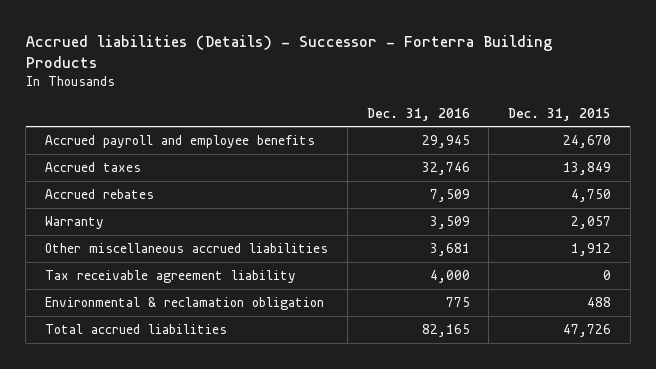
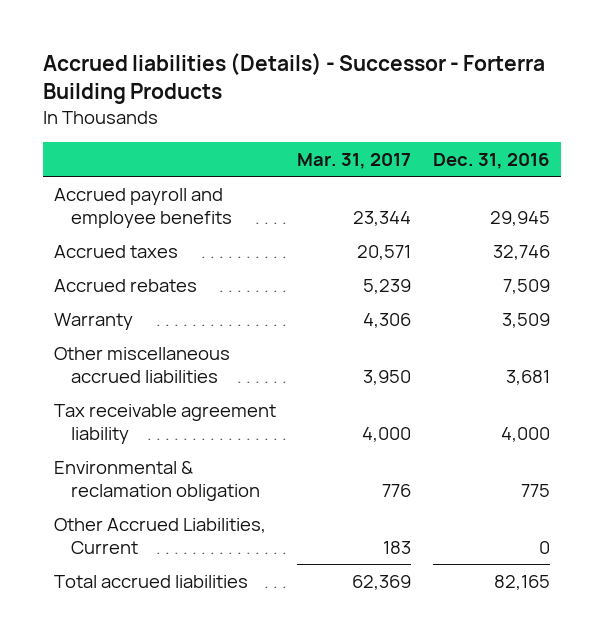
[508,107,612,121] Dec. 31, 2015 -> none
none -> [297,152,412,169] Mar. 31, 2017
none -> [53,517,266,554] Other Accrued Liabilities, Current

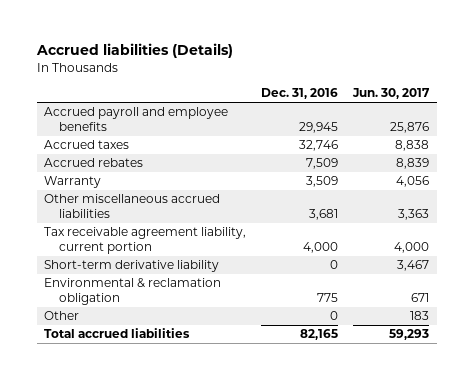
[42,53,545,105] Accrued liabilities (Details) - Successor - Forterra Building Products -> [35,43,233,59] Accrued liabilities (Details)
[297,152,412,169] Mar. 31, 2017 -> none
none -> [352,88,431,100] Jun. 30, 2017
[53,403,276,444] Tax receivable agreement liability -> [44,227,247,254] Tax receivable agreement liability, current portion
none -> [44,260,220,273] Short-term derivative liability
[53,517,266,554] Other Accrued Liabilities, Current -> [44,311,80,321] Other

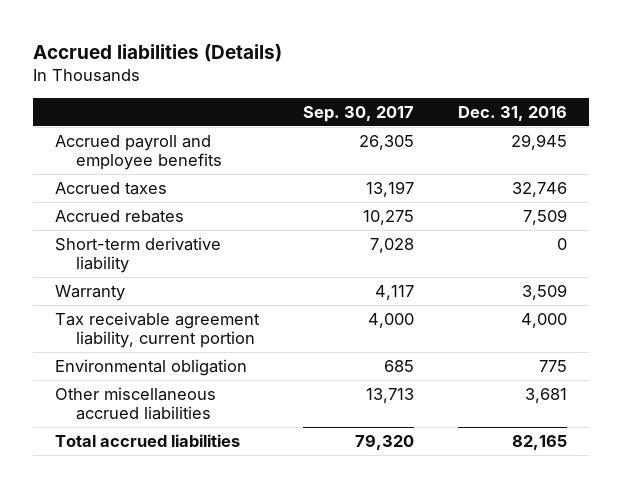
[352,88,431,100] Jun. 30, 2017 -> none
none -> [303,105,415,122] Sep. 30, 2017
[44,260,220,273] Short-term derivative liability -> [55,236,222,274] Short-term derivative liability
[44,311,80,321] Other -> none
[44,278,222,305] Environmental & reclamation obligation -> [55,358,248,376] Environmental obligation
[44,194,221,218] Other miscellaneous accrued liabilities -> [55,386,217,421] Other miscellaneous accrued liabilities

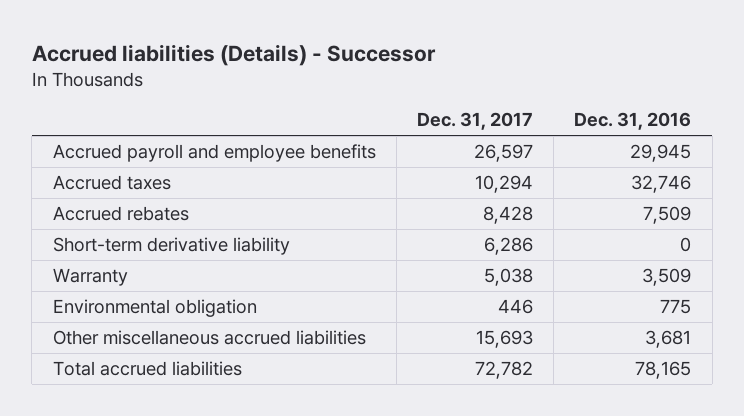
[33,43,283,62] Accrued liabilities (Details) -> [31,43,436,66] Accrued liabilities (Details) - Successor
[303,105,415,122] Sep. 30, 2017 -> none
none -> [417,112,534,131] Dec. 31, 2017
[55,311,261,349] Tax receivable agreement liability, current portion -> none
[512,434,568,450] 82,165 -> [635,360,692,379] 78,165

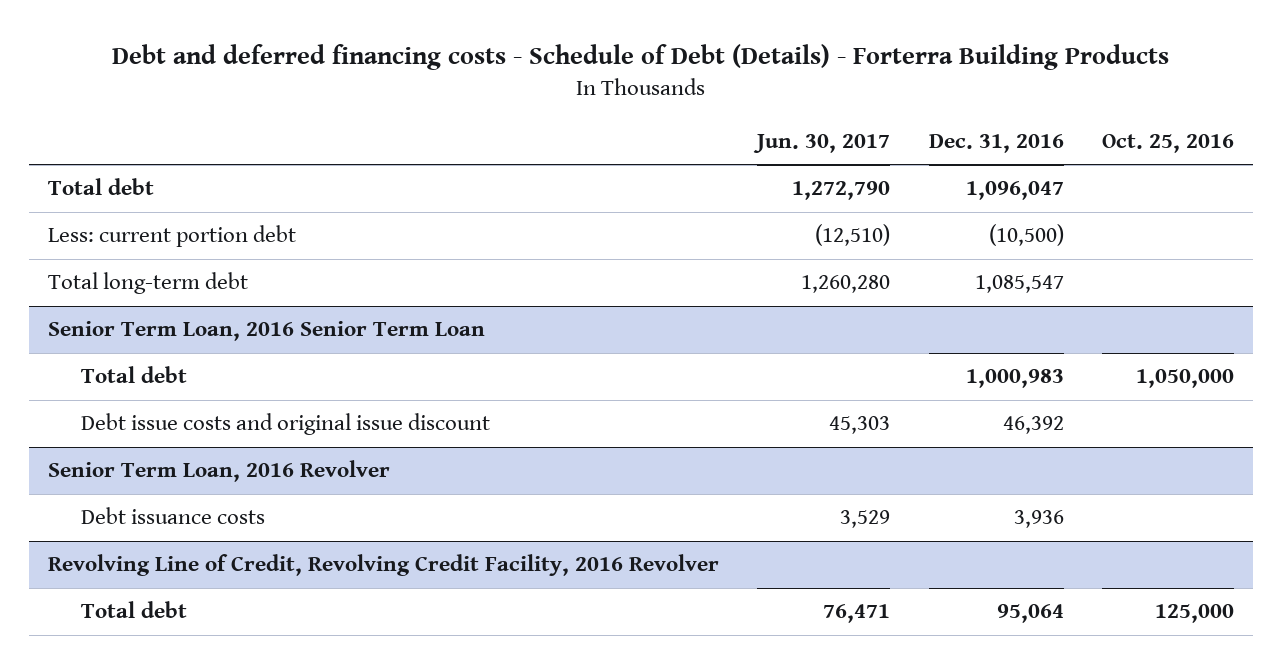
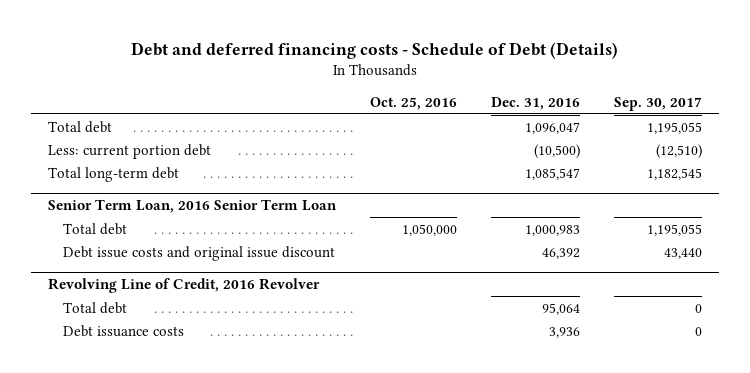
[111,44,1169,71] Debt and deferred financing costs - Schedule of Debt (Details) - Forterra Building Products -> [131,41,619,59] Debt and deferred financing costs - Schedule of Debt (Details)
[753,133,891,153] Jun. 30, 2017 -> none
none -> [614,97,703,112] Sep. 30, 2017
[48,460,391,483] Senior Term Loan, 2016 Revolver -> none
none -> [48,277,321,293] Revolving Line of Credit, 2016 Revolver
none -> [62,301,127,314] Total debt
[48,554,720,577] Revolving Line of Credit, Revolving Credit Facility, 2016 Revolver -> none
[81,601,188,619] Total debt -> none

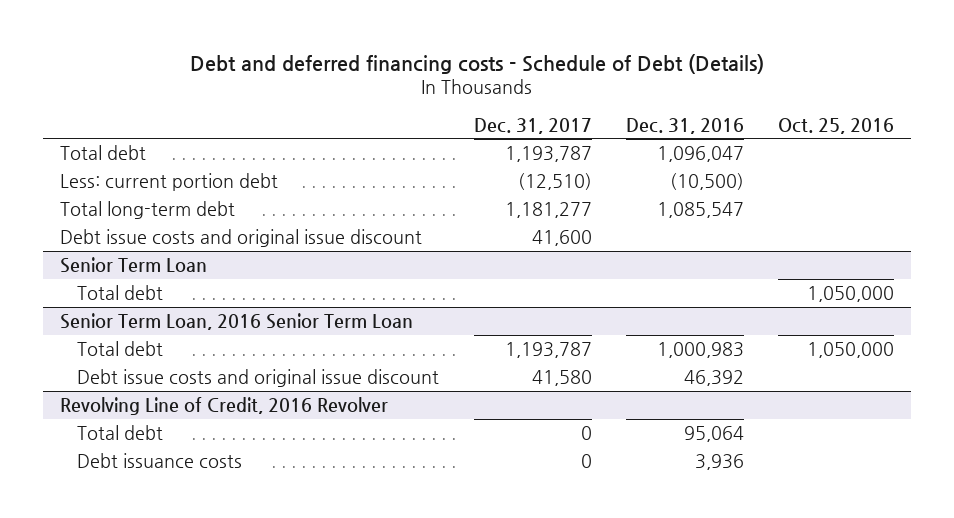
[614,97,703,112] Sep. 30, 2017 -> none
none -> [473,117,592,134] Dec. 31, 2017
none -> [59,228,422,247] Debt issue costs and original issue discount
none -> [59,256,207,273] Senior Term Loan
none -> [77,284,164,300] Total debt

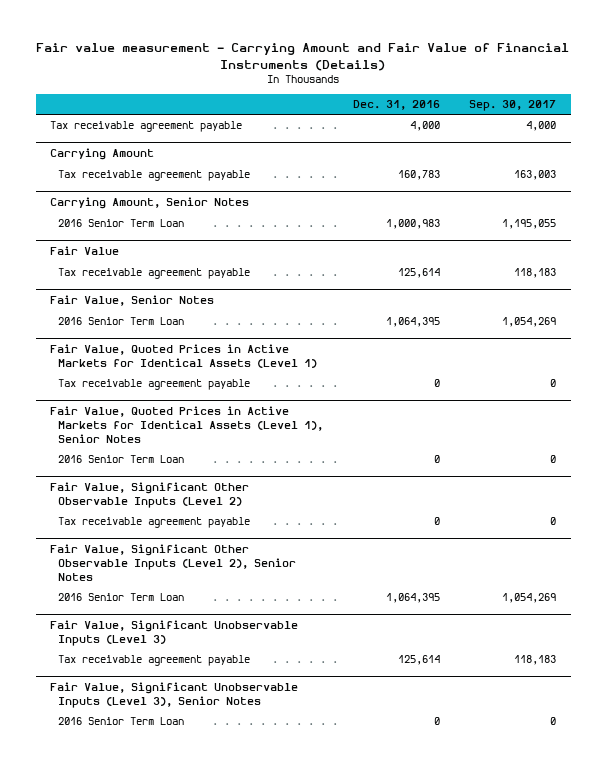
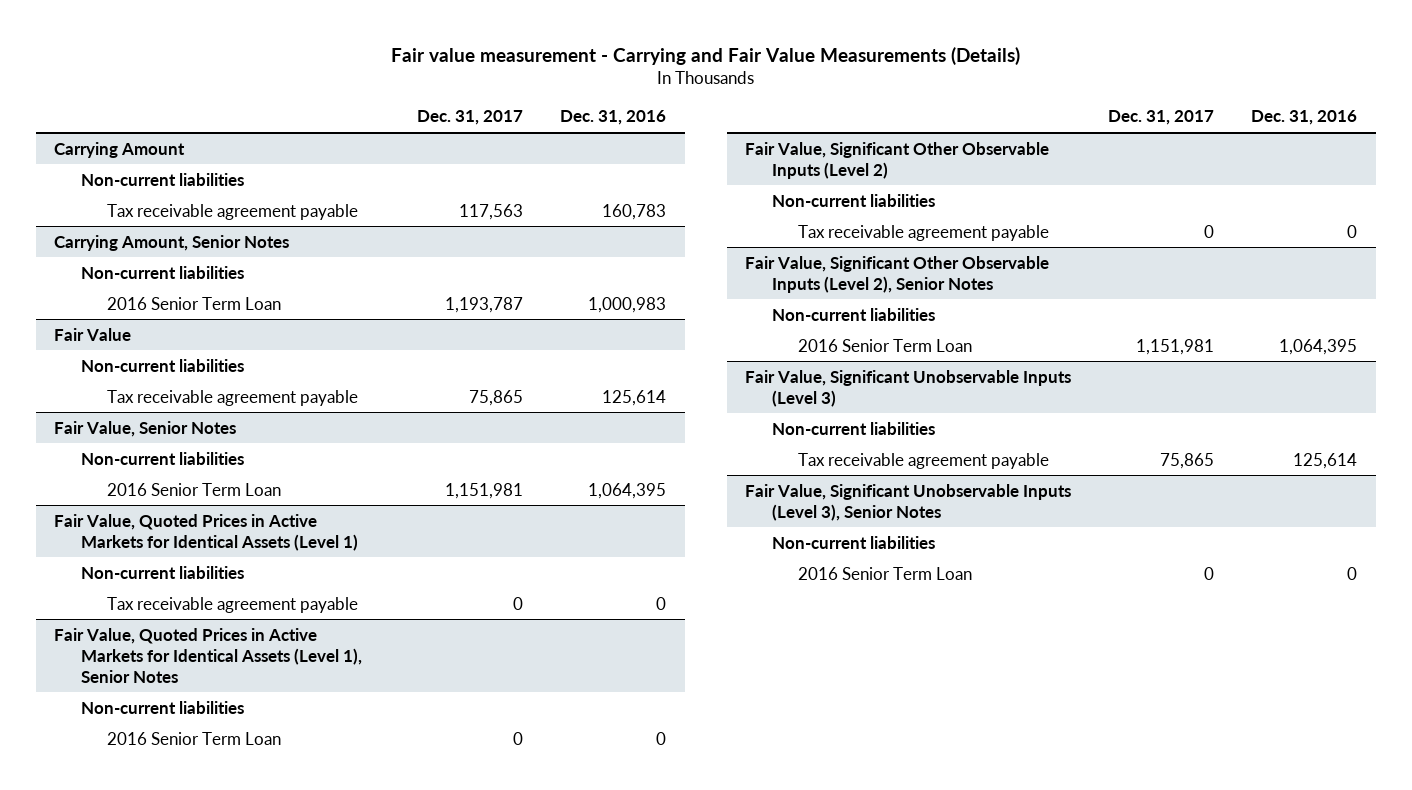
[36,43,570,71] Fair value measurement - Carrying Amount and Fair Value of Financial Instruments (Details) -> [390,46,1020,65] Fair value measurement - Carrying and Fair Value Measurements (Details)
[468,100,556,112] Sep. 30, 2017 -> none
none -> [417,110,524,126] Dec. 31, 2017
[50,121,243,133] Tax receivable agreement payable -> none
none -> [80,172,244,186] Non-current liabilities
none -> [80,265,244,279] Non-current liabilities
none -> [80,358,244,372] Non-current liabilities
none -> [80,451,244,465] Non-current liabilities
none -> [80,565,244,579] Non-current liabilities
none -> [80,700,244,714] Non-current liabilities
none -> [771,193,935,207] Non-current liabilities
none -> [771,307,935,321] Non-current liabilities
none -> [771,421,935,435] Non-current liabilities
none -> [771,535,935,549] Non-current liabilities

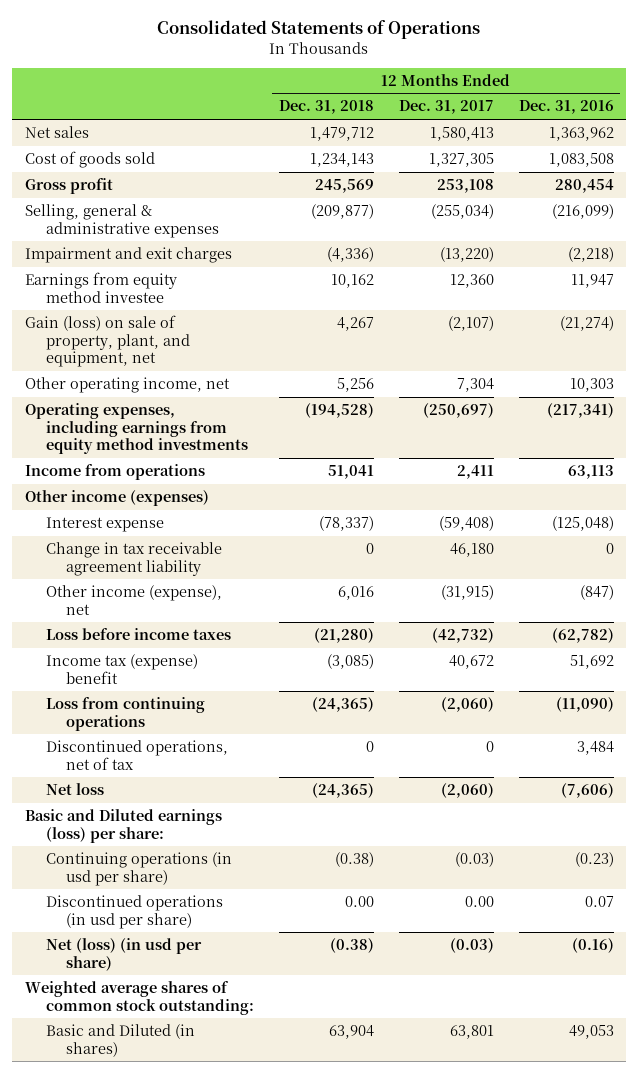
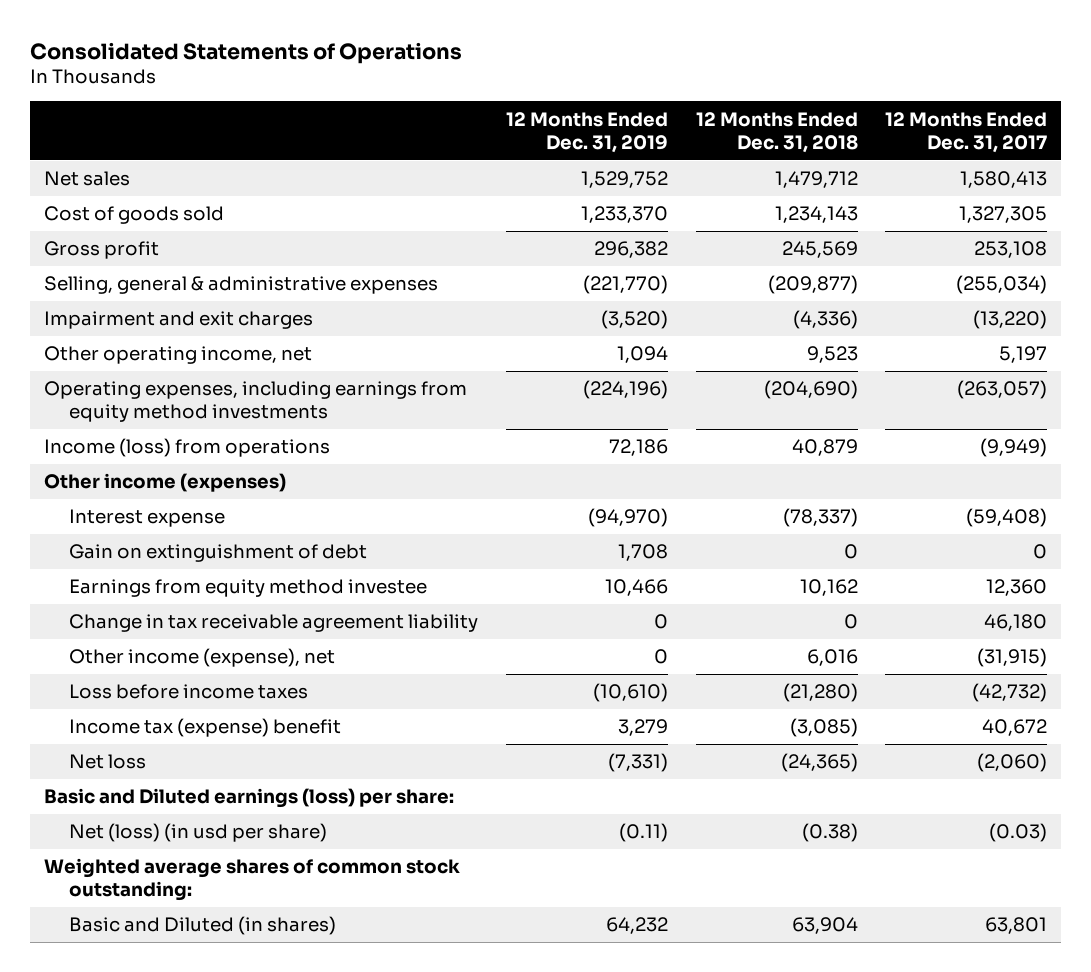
[518,100,614,115] Dec. 31, 2016 -> none
none -> [506,111,669,153] 12 Months Ended Dec. 31, 2019
[24,315,190,368] Gain (loss) on sale of property, plant, and equipment, net -> none
[336,378,374,393] 5,256 -> [806,346,858,364] 9,523
[456,378,494,393] 7,304 -> [999,346,1048,364] 5,197
[304,403,374,419] (194,528) -> [763,380,858,400] (204,690)
[422,403,494,419] (250,697) -> [957,380,1048,400] (263,057)
[24,464,205,481] Income from operations -> [44,438,331,458] Income (loss) from operations
[327,465,374,480] 51,041 -> [791,439,858,457] 40,879
[456,465,494,480] 2,411 -> [980,438,1048,458] (9,949)
none -> [69,544,368,563] Gain on extinguishment of debt
[24,272,177,303] Earnings from equity method investee -> [69,579,428,598] Earnings from equity method investee
[45,697,205,731] Loss from continuing operations -> none
[45,740,228,770] Discontinued operations, net of tax -> none
[45,852,232,886] Continuing operations (in usd per share) -> none
[45,895,223,929] Discontinued operations (in usd per share) -> none

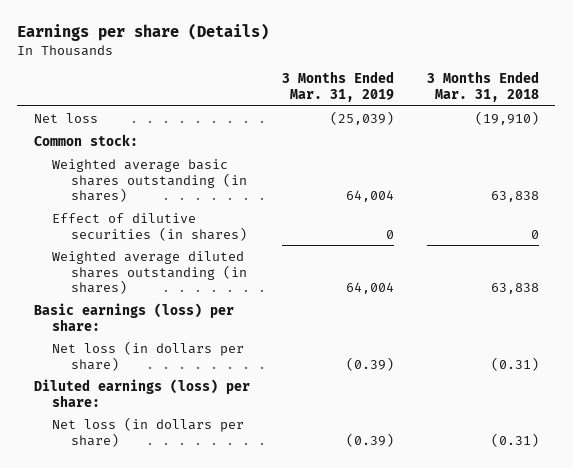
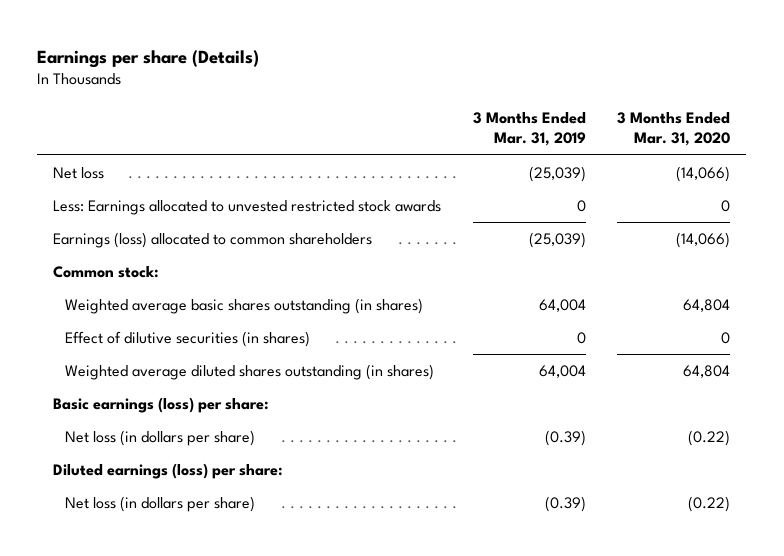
[427,71,540,103] 3 Months Ended Mar. 31, 2018 -> none
none -> [617,111,731,147] 3 Months Ended Mar. 31, 2020
none -> [53,200,442,216] Less: Earnings allocated to unvested restricted stock awards
none -> [53,232,373,249] Earnings (loss) allocated to common shareholders

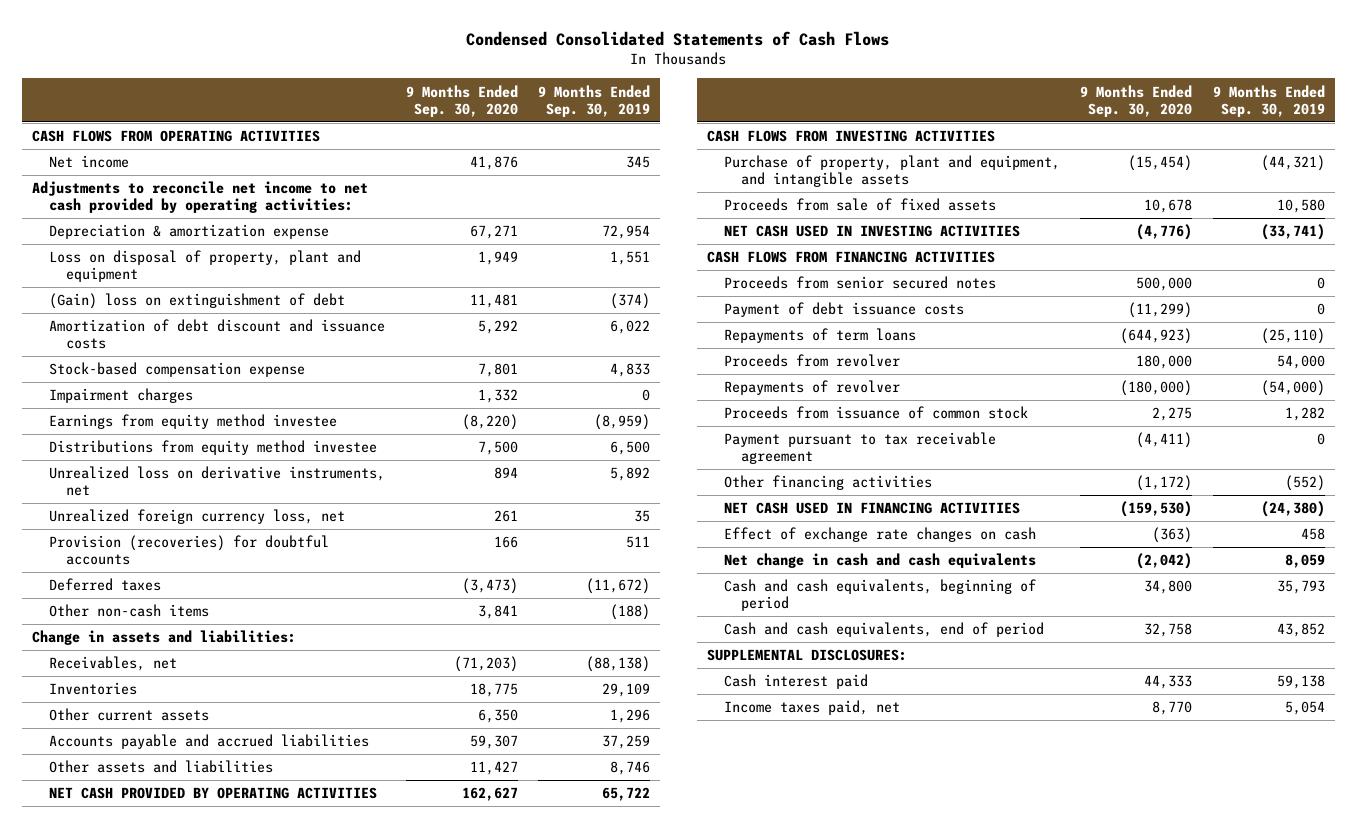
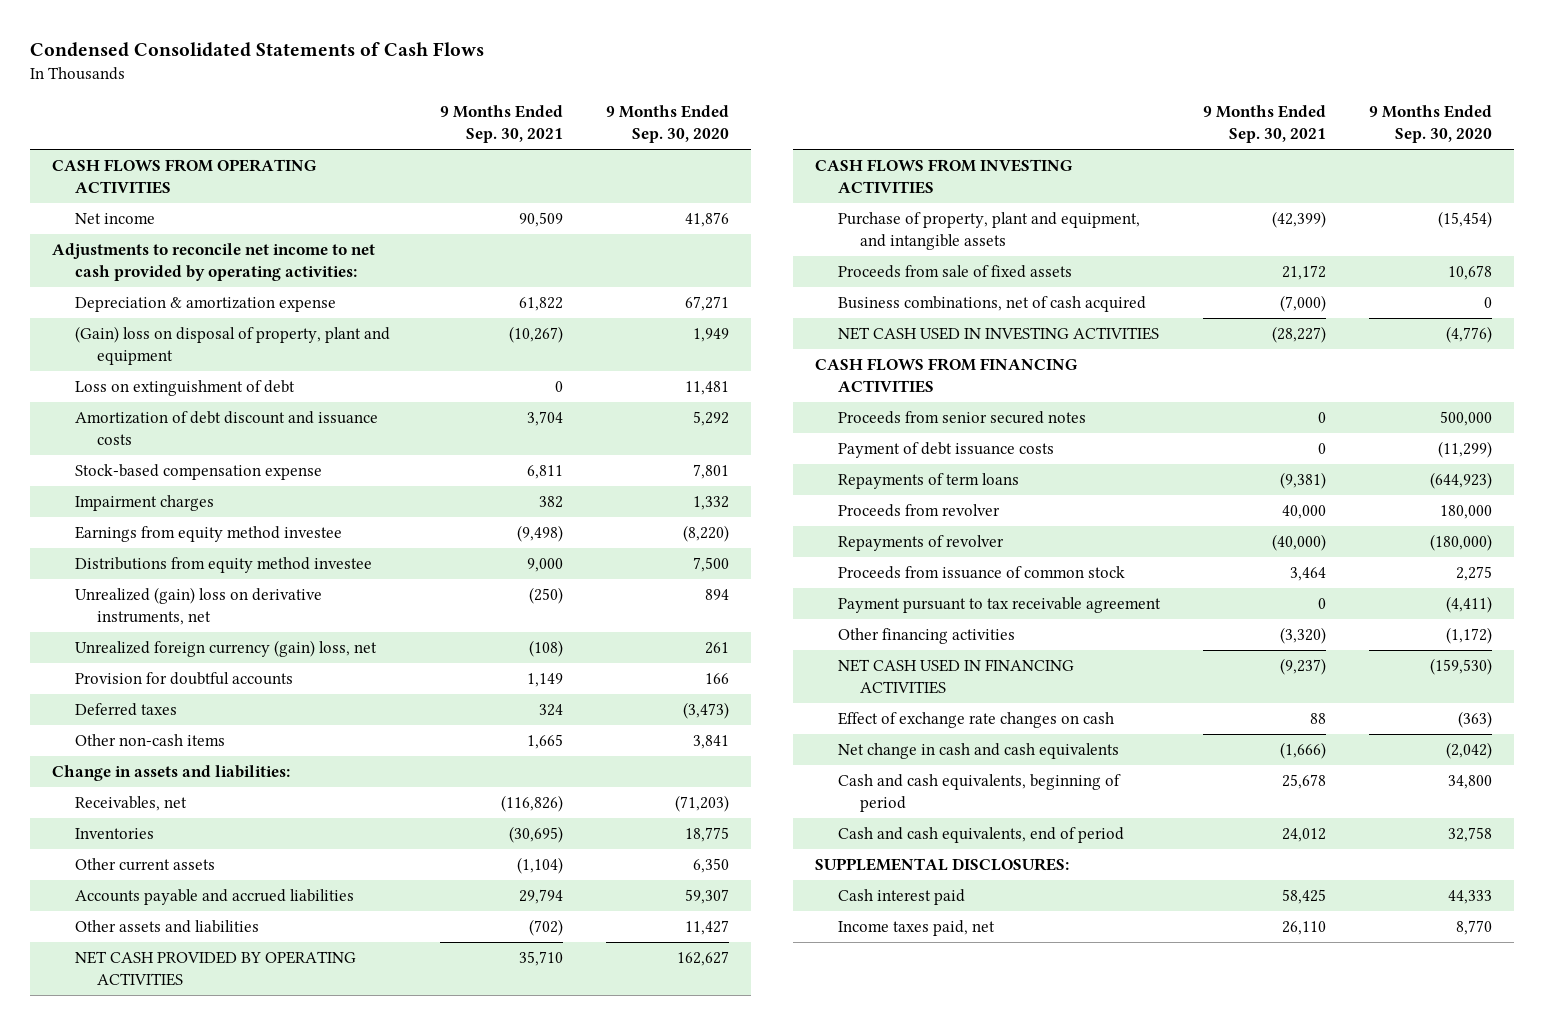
[538,84,651,117] 9 Months Ended Sep. 30, 2019 -> none
none -> [439,105,563,144] 9 Months Ended Sep. 30, 2021
[49,250,362,283] Loss on disposal of property, plant and equipment -> [74,326,390,365] (Gain) loss on disposal of property, plant and equipment
[49,293,346,310] (Gain) loss on extinguishment of debt -> [74,380,295,397] Loss on extinguishment of debt
[49,466,386,497] Unrealized loss on derivative instruments, net -> [74,587,322,625] Unrealized (gain) loss on derivative instruments, net
[49,509,346,525] Unrealized foreign currency loss, net -> [74,640,377,658] Unrealized foreign currency (gain) loss, net
[49,535,330,566] Provision (recoveries) for doubtful accounts -> [74,672,293,686] Provision for doubtful accounts
none -> [837,296,1146,313] Business combinations, net of cash acquired

